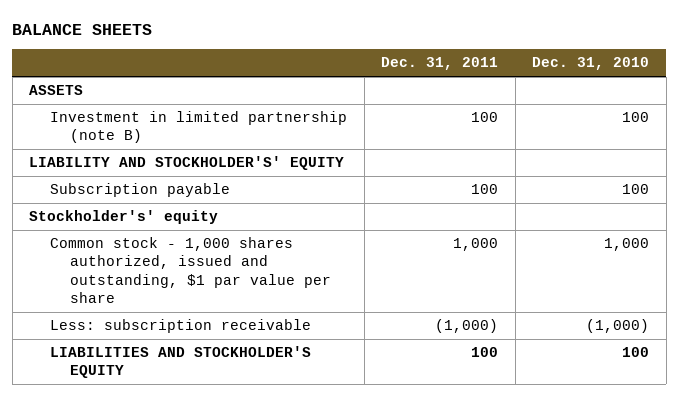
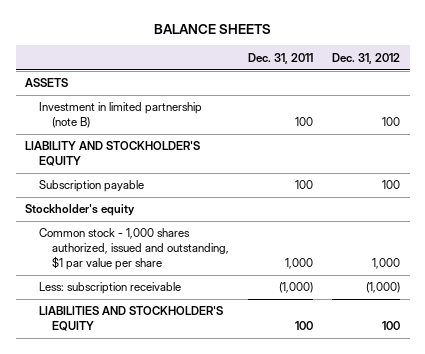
[532,57,650,71] Dec. 31, 2010 -> none
none -> [332,52,401,64] Dec. 31, 2012
[29,156,345,171] LIABILITY AND STOCKHOLDER'S' EQUITY -> [25,141,201,167] LIABILITY AND STOCKHOLDER'S EQUITY
[29,210,219,225] Stockholder's' equity -> [25,204,136,217] Stockholder's equity

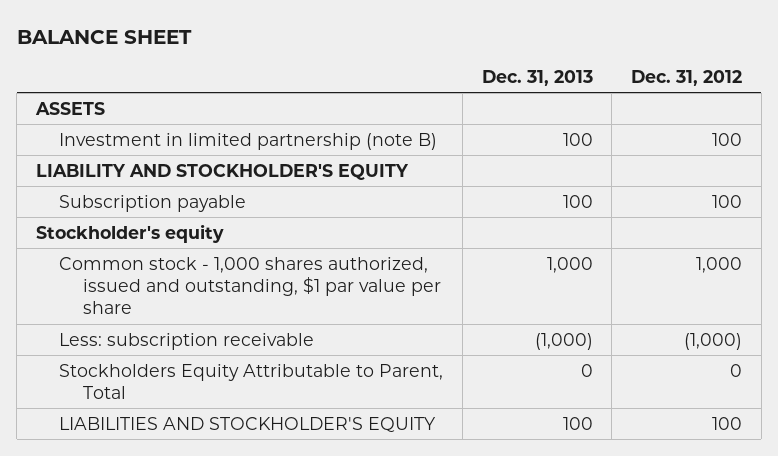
[153,23,271,34] BALANCE SHEETS -> [16,29,192,44] BALANCE SHEET
[247,52,313,64] Dec. 31, 2011 -> none
none -> [481,70,593,87] Dec. 31, 2013
none -> [59,363,444,399] Stockholders Equity Attributable to Parent, Total

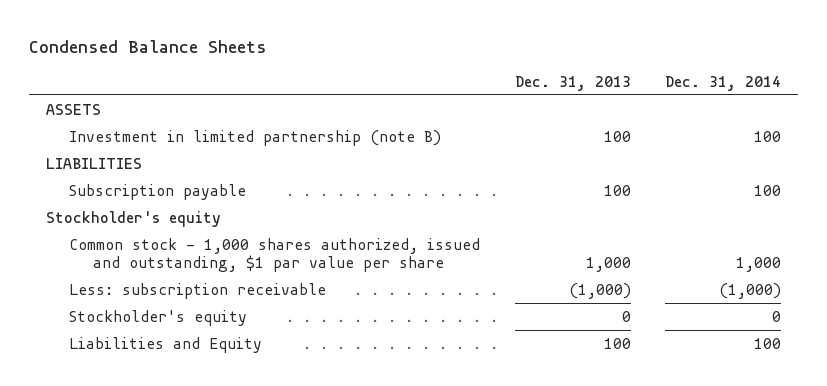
[16,29,192,44] BALANCE SHEET -> [28,39,267,53] Condensed Balance Sheets
[631,70,743,87] Dec. 31, 2012 -> none
none -> [664,75,781,91] Dec. 31, 2014
[35,163,409,180] LIABILITY AND STOCKHOLDER'S EQUITY -> none
none -> [45,157,142,169] LIABILITIES
[59,363,444,399] Stockholders Equity Attributable to Parent, Total -> [69,309,248,326] Stockholder's equity
[59,416,437,433] LIABILITIES AND STOCKHOLDER'S EQUITY -> [69,336,263,353] Liabilities and Equity

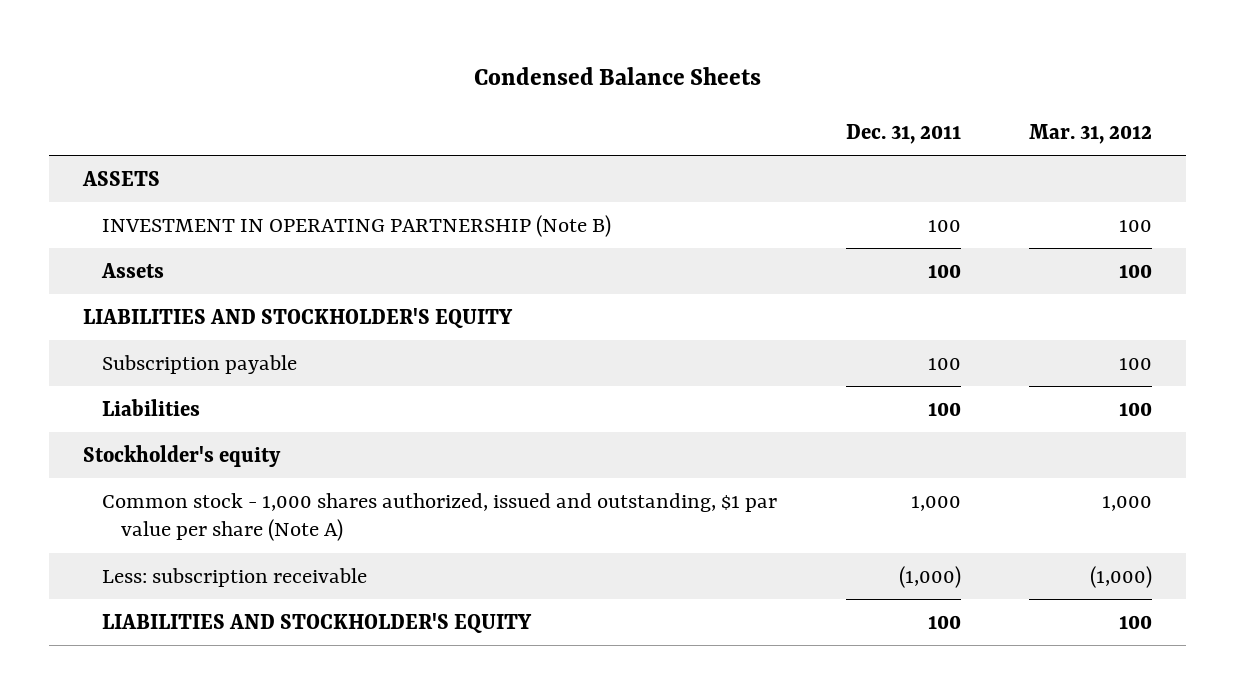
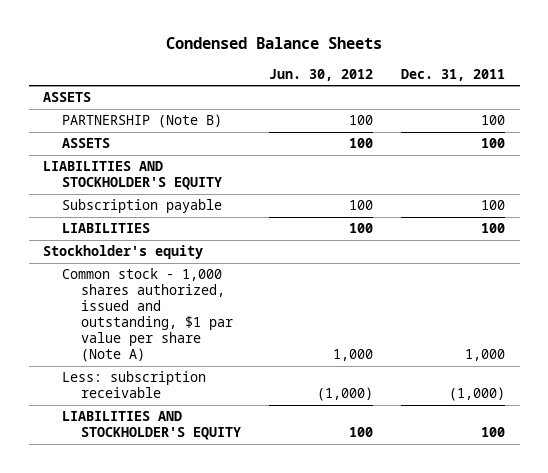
[1028,123,1152,144] Mar. 31, 2012 -> none
none -> [269,68,374,81] Jun. 30, 2012
[102,214,612,237] INVESTMENT IN OPERATING PARTNERSHIP (Note B) -> [61,114,222,129] PARTNERSHIP (Note B)
[101,262,165,278] Assets -> [61,138,110,149] ASSETS
[102,398,201,416] Liabilities -> [61,223,150,234] LIABILITIES

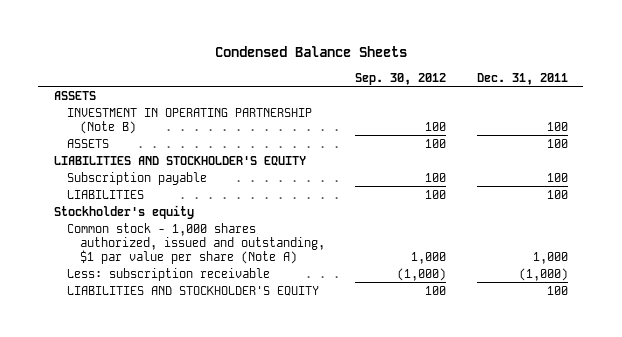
[269,68,374,81] Jun. 30, 2012 -> none
none -> [355,72,447,85] Sep. 30, 2012
[61,114,222,129] PARTNERSHIP (Note B) -> [66,107,312,134] INVESTMENT IN OPERATING PARTNERSHIP (Note B)

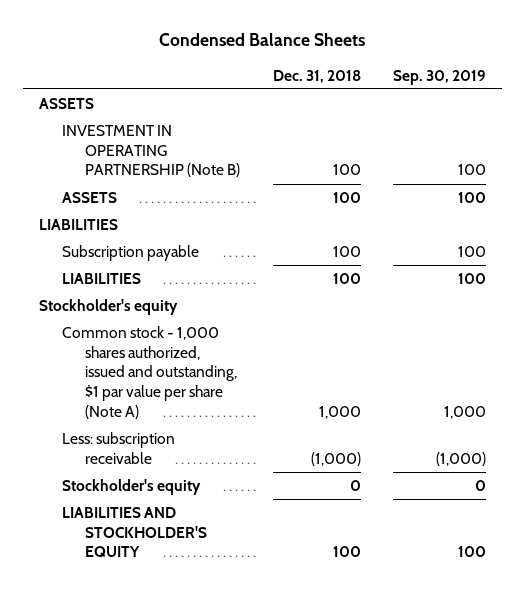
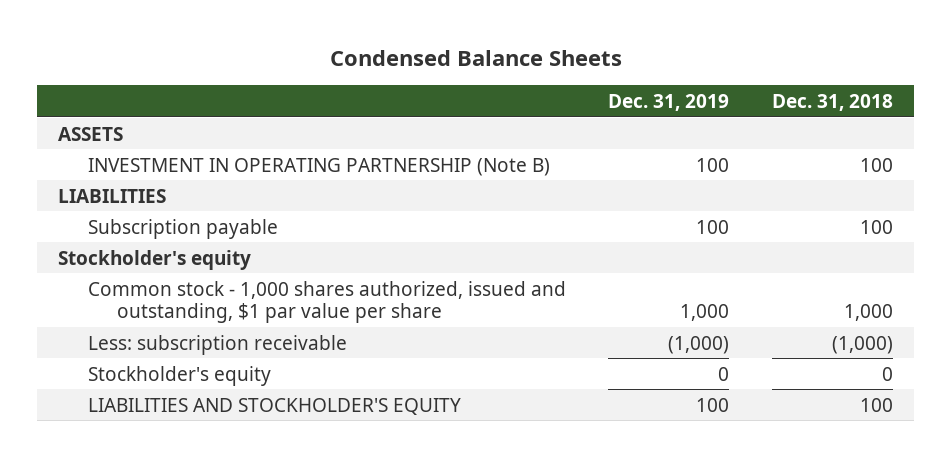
[392,69,486,85] Sep. 30, 2019 -> none
none -> [608,93,730,111] Dec. 31, 2019
[61,191,117,203] ASSETS -> none
[61,272,141,284] LIABILITIES -> none
[61,325,238,420] Common stock - 1,000 shares authorized, issued and outstanding, $1 par value per share (Note A) -> [87,280,566,323] Common stock - 1,000 shares authorized, issued and outstanding, $1 par value per share

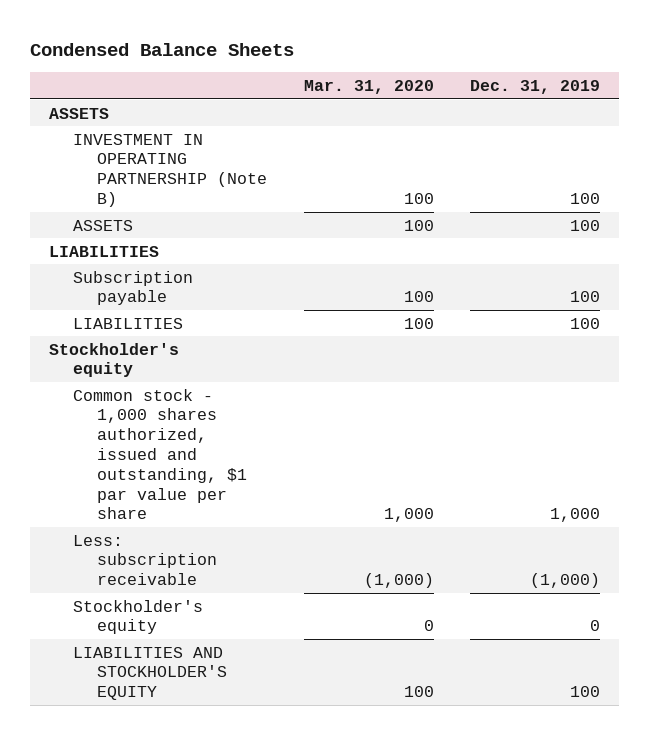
[772,93,894,111] Dec. 31, 2018 -> none
none -> [303,80,434,95] Mar. 31, 2020
none -> [73,219,134,231] ASSETS
none -> [73,317,184,329] LIABILITIES

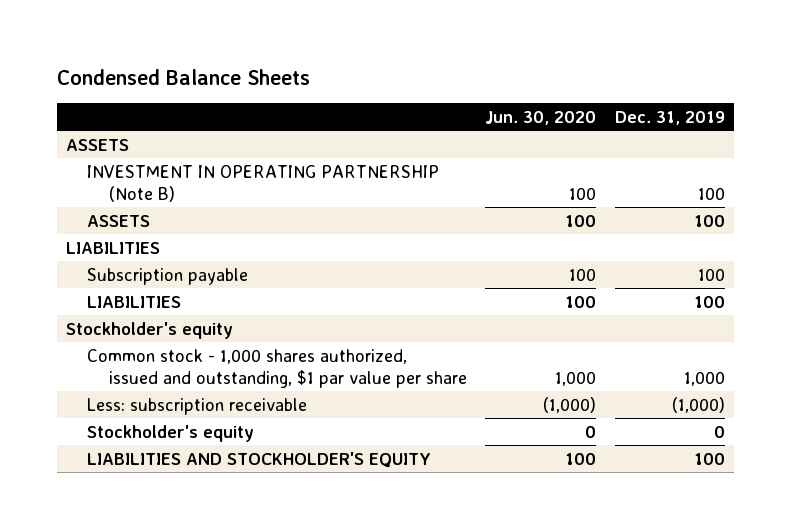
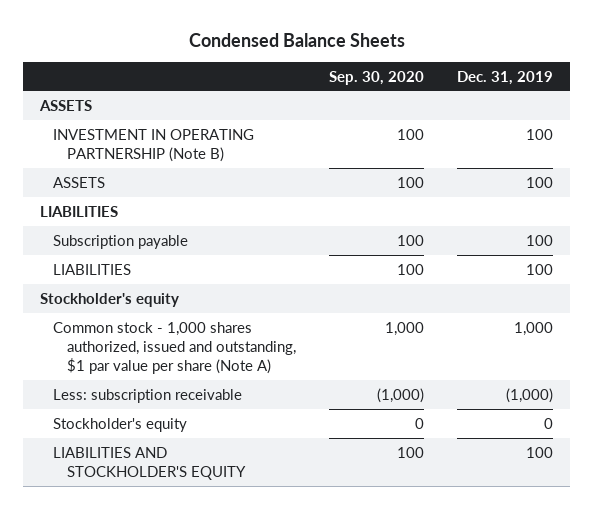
[485,110,597,125] Jun. 30, 2020 -> none
none -> [329,70,425,85] Sep. 30, 2020
[87,348,467,388] Common stock - 1,000 shares authorized, issued and outstanding, $1 par value per share -> [53,321,296,375] Common stock - 1,000 shares authorized, issued and outstanding, $1 par value per share (Note A)

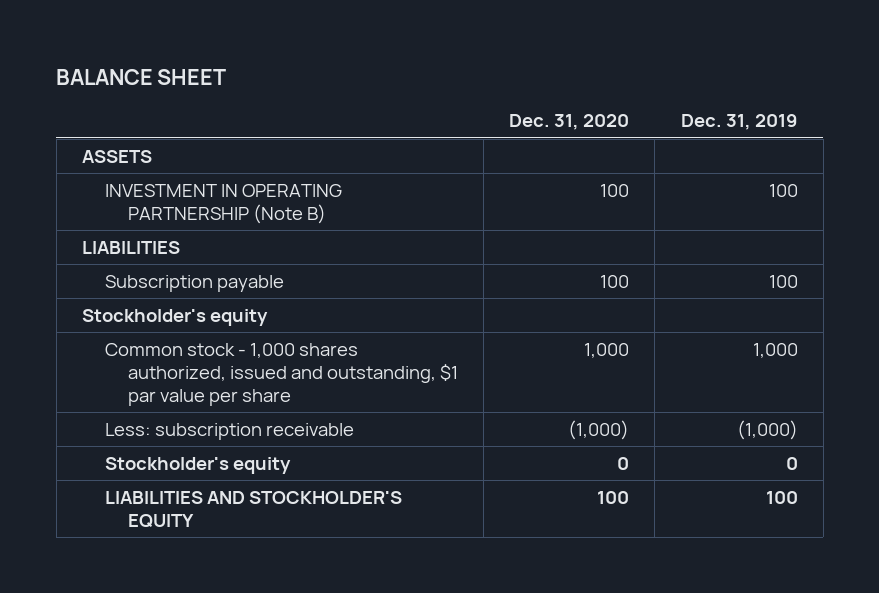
[188,32,405,47] Condensed Balance Sheets -> [56,68,227,85] BALANCE SHEET
[329,70,425,85] Sep. 30, 2020 -> none
none -> [509,114,630,131] Dec. 31, 2020
[53,176,106,188] ASSETS -> none
[53,263,132,275] LIABILITIES -> none
[53,321,296,375] Common stock - 1,000 shares authorized, issued and outstanding, $1 par value per share (Note A) -> [104,342,458,406] Common stock - 1,000 shares authorized, issued and outstanding, $1 par value per share

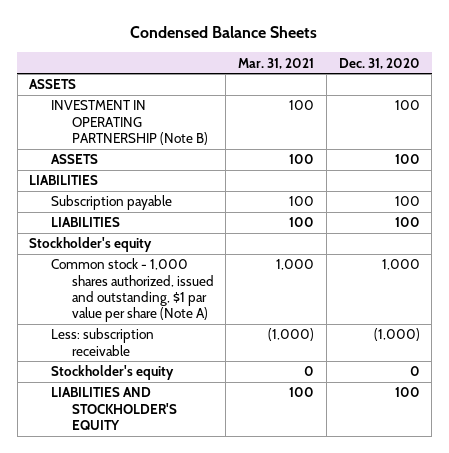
[56,68,227,85] BALANCE SHEET -> [130,26,318,39] Condensed Balance Sheets
[680,114,798,131] Dec. 31, 2019 -> none
none -> [238,57,315,69] Mar. 31, 2021
none -> [50,154,98,165] ASSETS
none -> [50,217,120,228] LIABILITIES
[104,342,458,406] Common stock - 1,000 shares authorized, issued and outstanding, $1 par value per share -> [50,258,214,323] Common stock - 1,000 shares authorized, issued and outstanding, $1 par value per share (Note A)

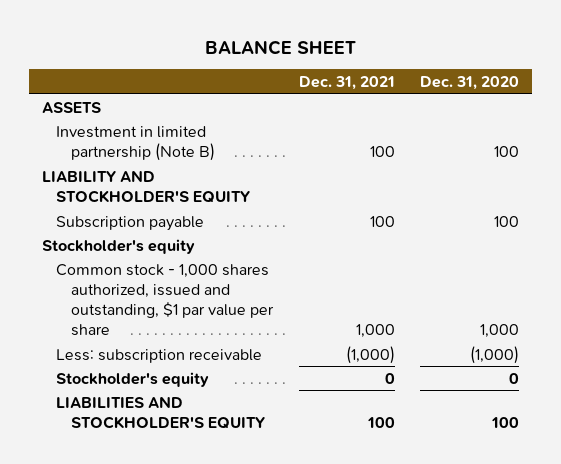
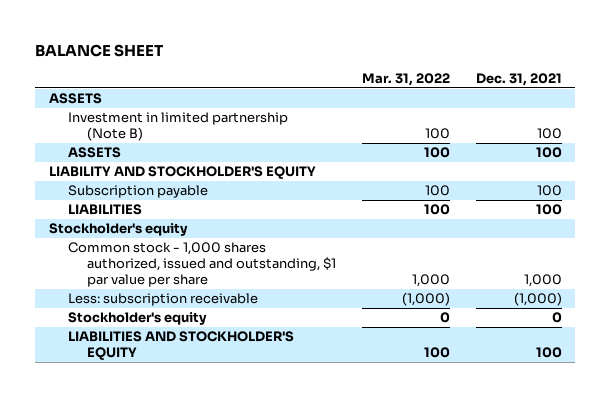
[420,76,520,91] Dec. 31, 2020 -> none
none -> [361,72,450,86] Mar. 31, 2022
none -> [67,147,121,159] ASSETS
none -> [67,204,142,216] LIABILITIES

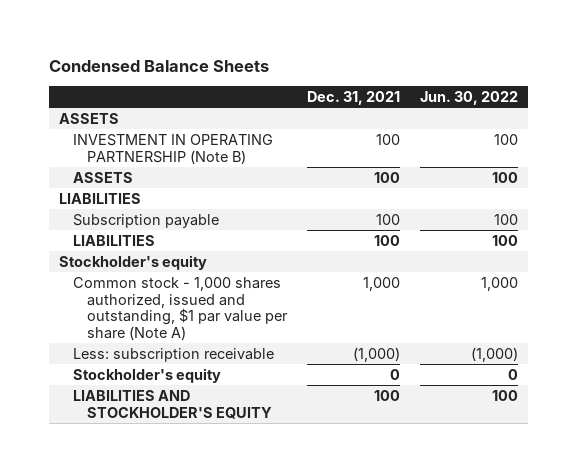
[35,43,164,57] BALANCE SHEET -> [49,59,270,72] Condensed Balance Sheets
[361,72,450,86] Mar. 31, 2022 -> none
none -> [420,91,519,106] Jun. 30, 2022
[67,112,288,142] Investment in limited partnership (Note B) -> [73,133,274,164] INVESTMENT IN OPERATING PARTNERSHIP (Note B)
[48,166,316,180] LIABILITY AND STOCKHOLDER'S EQUITY -> [59,192,142,204] LIABILITIES
[67,242,336,288] Common stock - 1,000 shares authorized, issued and outstanding, $1 par value per share -> [73,276,288,341] Common stock - 1,000 shares authorized, issued and outstanding, $1 par value per share (Note A)

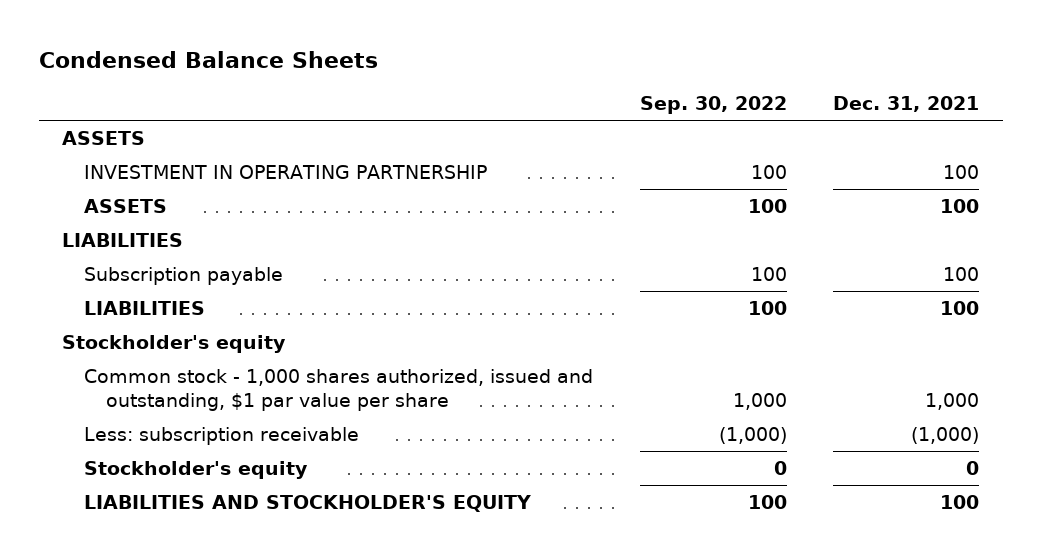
[420,91,519,106] Jun. 30, 2022 -> none
none -> [639,96,787,115] Sep. 30, 2022
[73,133,274,164] INVESTMENT IN OPERATING PARTNERSHIP (Note B) -> [83,164,487,179] INVESTMENT IN OPERATING PARTNERSHIP
[73,276,288,341] Common stock - 1,000 shares authorized, issued and outstanding, $1 par value per share (Note A) -> [83,368,593,411] Common stock - 1,000 shares authorized, issued and outstanding, $1 par value per share

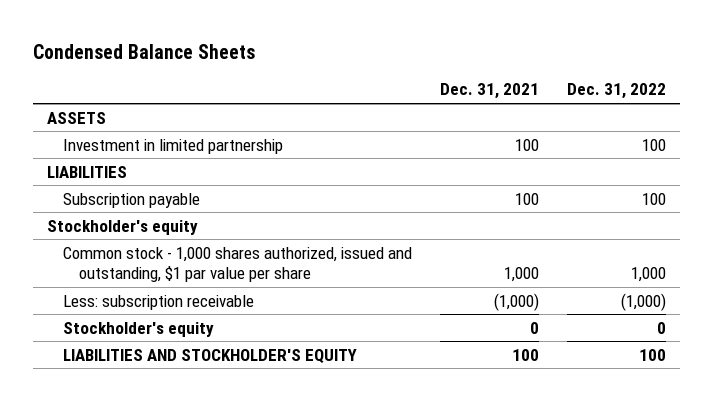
[639,96,787,115] Sep. 30, 2022 -> none
none -> [567,83,667,100] Dec. 31, 2022
[83,198,167,213] ASSETS -> none
[83,164,487,179] INVESTMENT IN OPERATING PARTNERSHIP -> [63,138,284,154] Investment in limited partnership
[83,300,205,315] LIABILITIES -> none

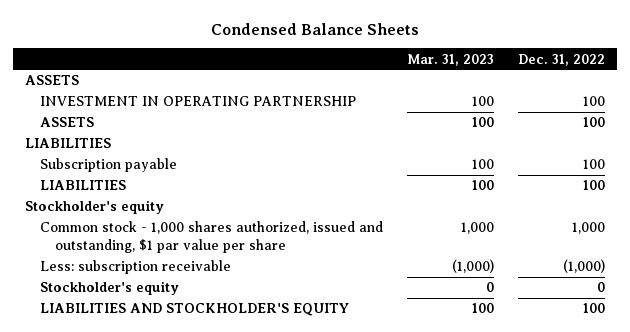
[440,83,540,100] Dec. 31, 2021 -> none
none -> [406,53,494,66] Mar. 31, 2023
[63,138,284,154] Investment in limited partnership -> [40,96,357,107] INVESTMENT IN OPERATING PARTNERSHIP
none -> [40,117,95,128] ASSETS
none -> [40,180,127,191] LIABILITIES

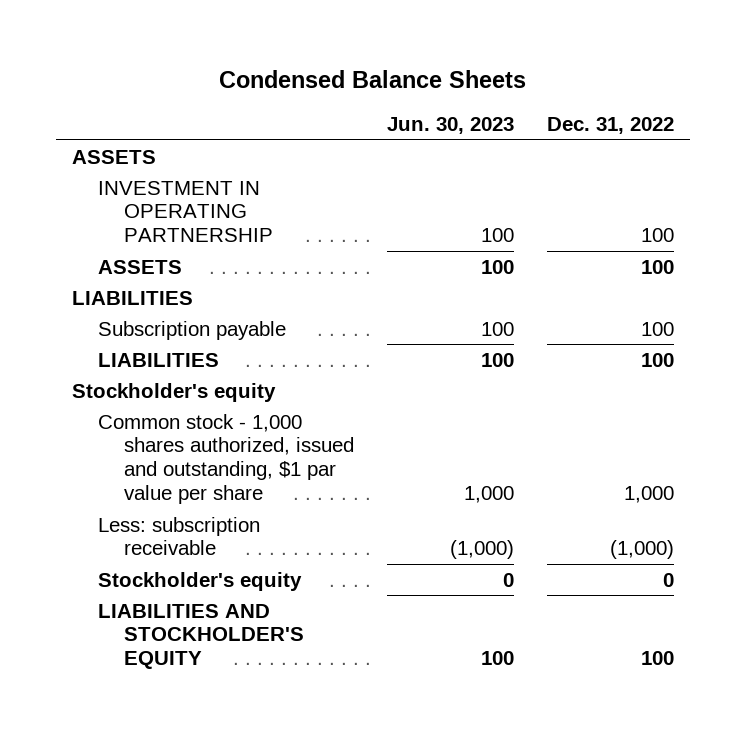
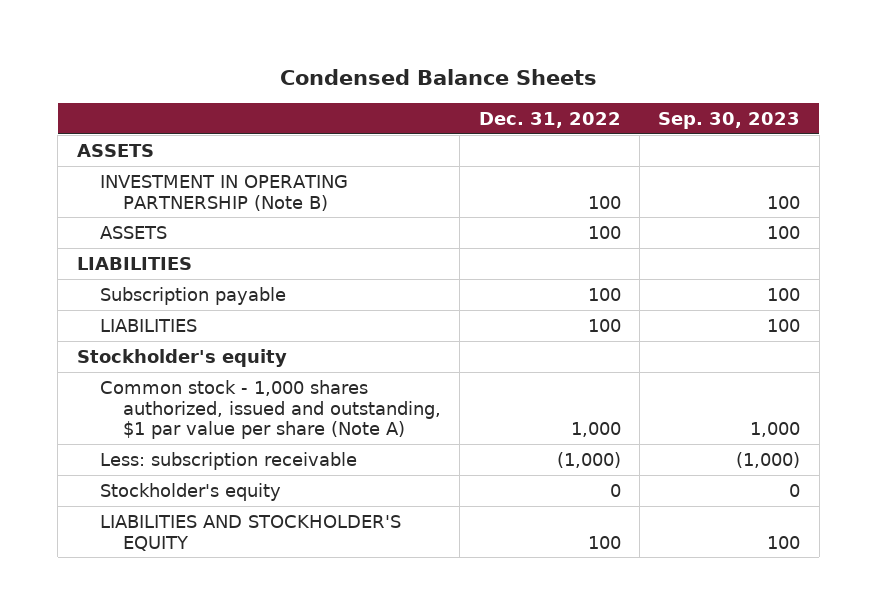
[387,117,515,135] Jun. 30, 2023 -> none
none -> [658,112,801,130] Sep. 30, 2023
[98,180,274,243] INVESTMENT IN OPERATING PARTNERSHIP -> [99,174,348,211] INVESTMENT IN OPERATING PARTNERSHIP (Note B)
[98,413,355,505] Common stock - 1,000 shares authorized, issued and outstanding, $1 par value per share -> [99,379,441,440] Common stock - 1,000 shares authorized, issued and outstanding, $1 par value per share (Note A)

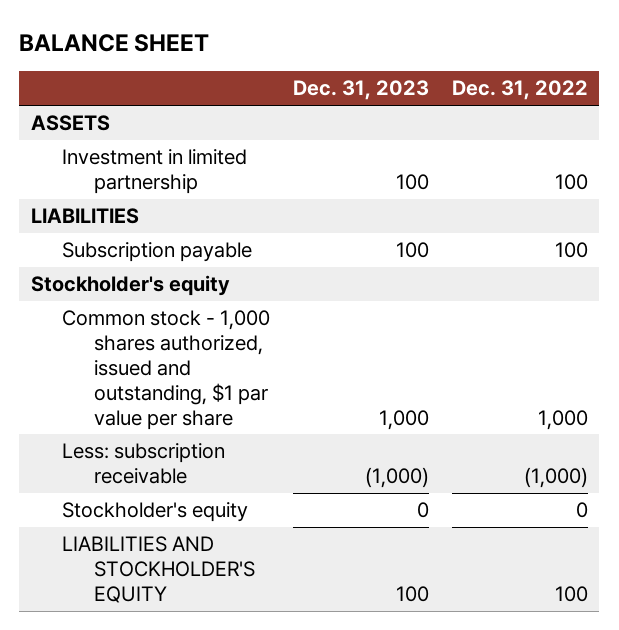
[279,69,597,86] Condensed Balance Sheets -> [19,33,210,52] BALANCE SHEET
[658,112,801,130] Sep. 30, 2023 -> none
none -> [293,80,430,101] Dec. 31, 2023
[99,225,167,239] ASSETS -> none
[99,174,348,211] INVESTMENT IN OPERATING PARTNERSHIP (Note B) -> [62,149,248,195] Investment in limited partnership
[99,318,197,332] LIABILITIES -> none
[99,379,441,440] Common stock - 1,000 shares authorized, issued and outstanding, $1 par value per share (Note A) -> [62,310,271,430] Common stock - 1,000 shares authorized, issued and outstanding, $1 par value per share

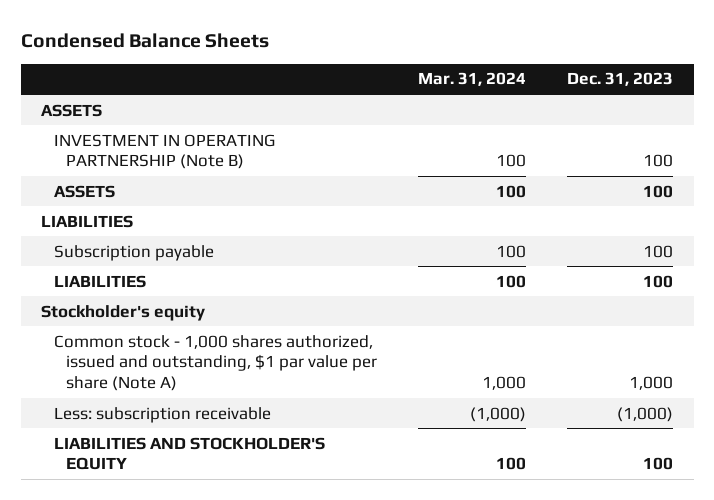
[19,33,210,52] BALANCE SHEET -> [20,32,269,48] Condensed Balance Sheets
[451,80,588,101] Dec. 31, 2022 -> none
none -> [418,72,527,87] Mar. 31, 2024
[62,149,248,195] Investment in limited partnership -> [53,133,275,170] INVESTMENT IN OPERATING PARTNERSHIP (Note B)
none -> [53,184,115,198] ASSETS
none -> [53,274,146,288] LIABILITIES
[62,310,271,430] Common stock - 1,000 shares authorized, issued and outstanding, $1 par value per share -> [53,334,378,392] Common stock - 1,000 shares authorized, issued and outstanding, $1 par value per share (Note A)
[62,502,249,523] Stockholder's equity -> none

